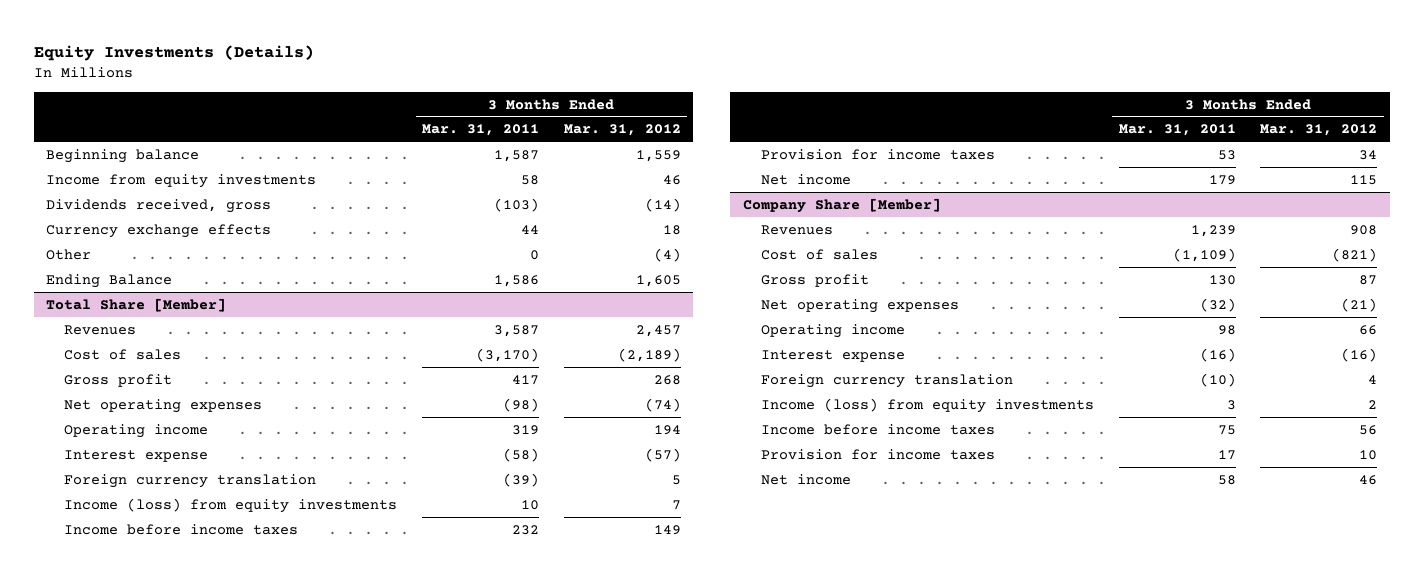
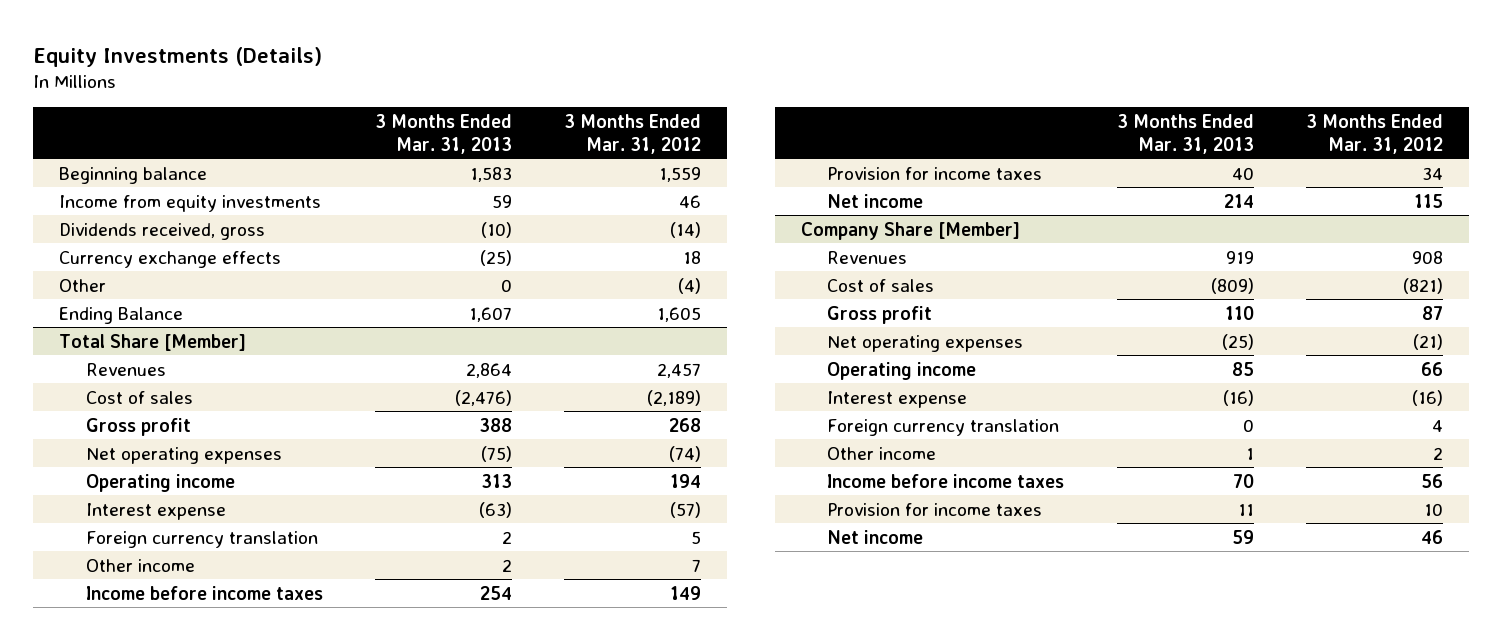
[421,124,539,137] Mar. 31, 2011 -> none
none -> [374,113,512,154] 3 Months Ended Mar. 31, 2013
[63,497,397,513] Income (loss) from equity investments -> none
none -> [85,558,195,572] Other income
[760,397,1094,413] Income (loss) from equity investments -> none
none -> [827,446,937,460] Other income

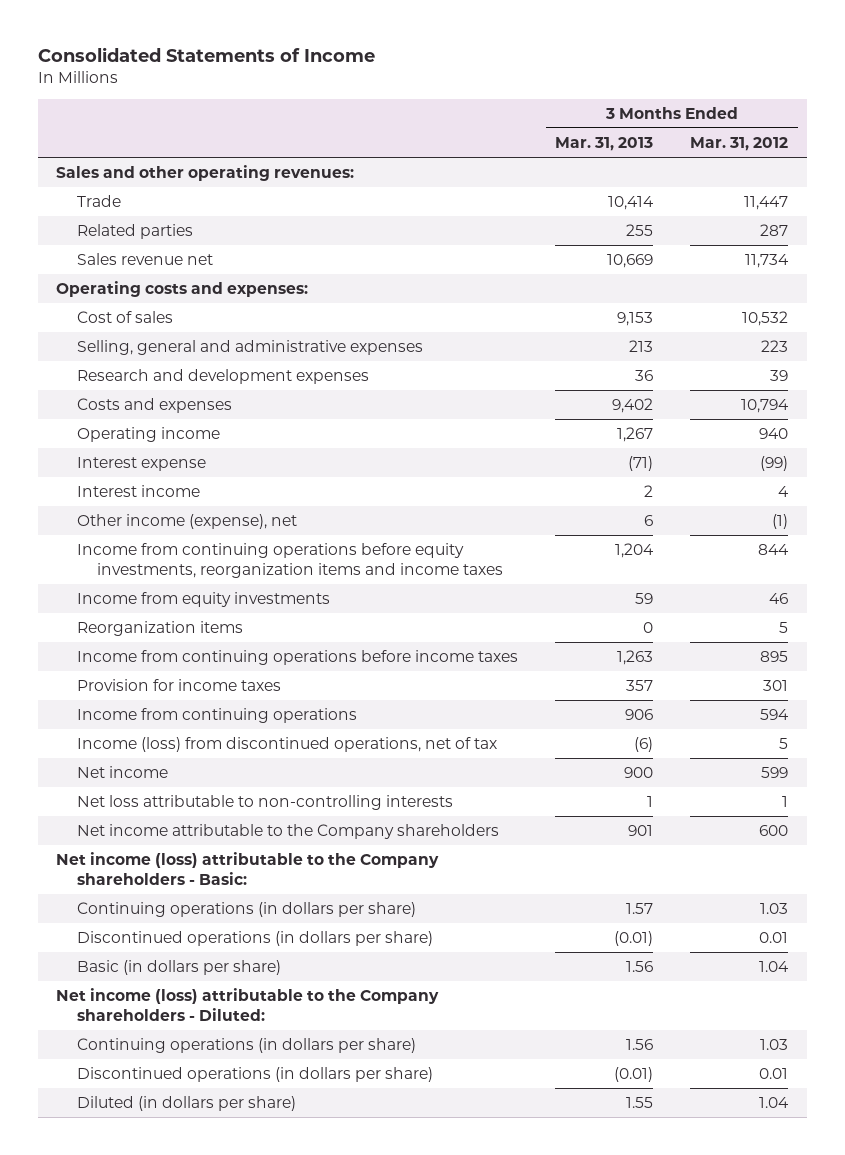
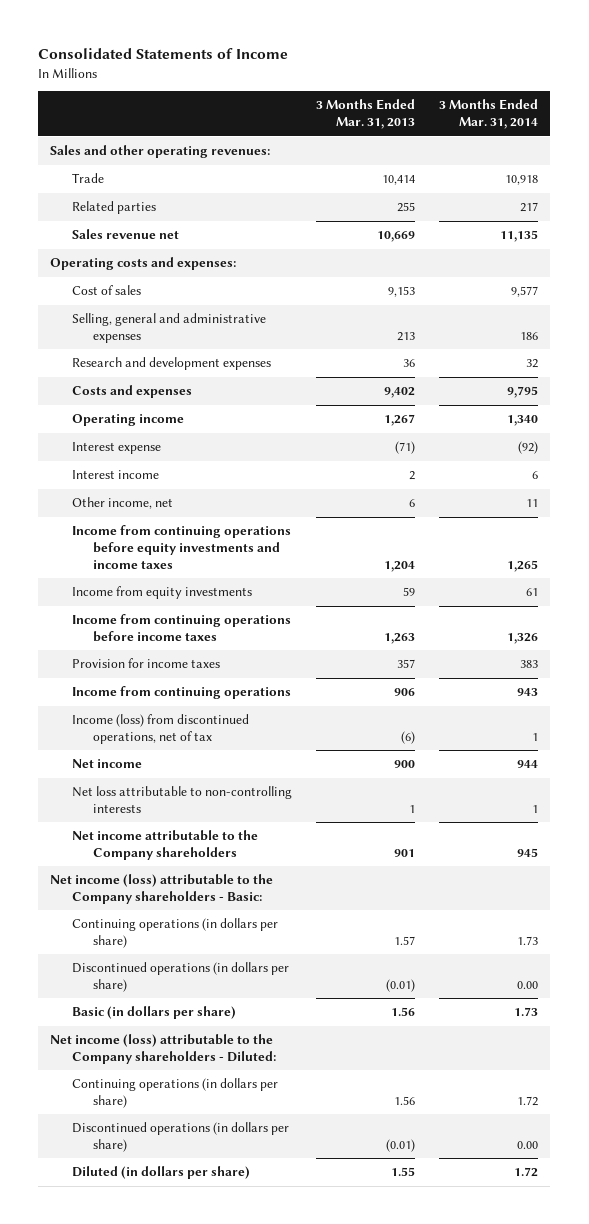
[690,136,789,151] Mar. 31, 2012 -> none
none -> [439,99,539,130] 3 Months Ended Mar. 31, 2014
[76,514,297,530] Other income (expense), net -> [71,497,173,510] Other income, net
[76,543,503,579] Income from continuing operations before equity investments, reorganization items and income taxes -> [71,525,291,569] Income from continuing operations before equity investments and income taxes
[76,621,243,637] Reorganization items -> none

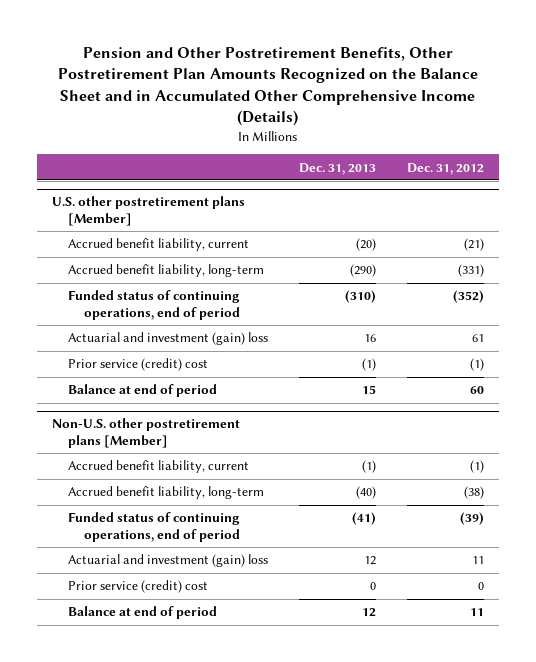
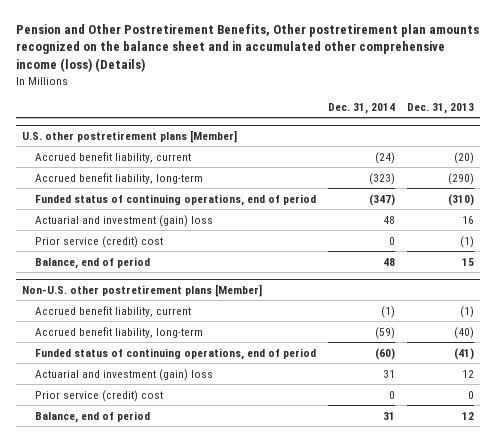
[57,47,478,126] Pension and Other Postretirement Benefits, Other Postretirement Plan Amounts Recognized on the Balance Sheet and in Accumulated Other Comprehensive Income (Details) -> [15,23,479,73] Pension and Other Postretirement Benefits, Other postretirement plan amounts recognized on the balance sheet and in accumulated other comprehensive income (loss) (Details)
[406,162,484,175] Dec. 31, 2012 -> none
none -> [327,102,395,114] Dec. 31, 2014
[68,384,218,398] Balance at end of period -> [34,256,150,269] Balance, end of period
[68,606,218,620] Balance at end of period -> [34,410,150,423] Balance, end of period

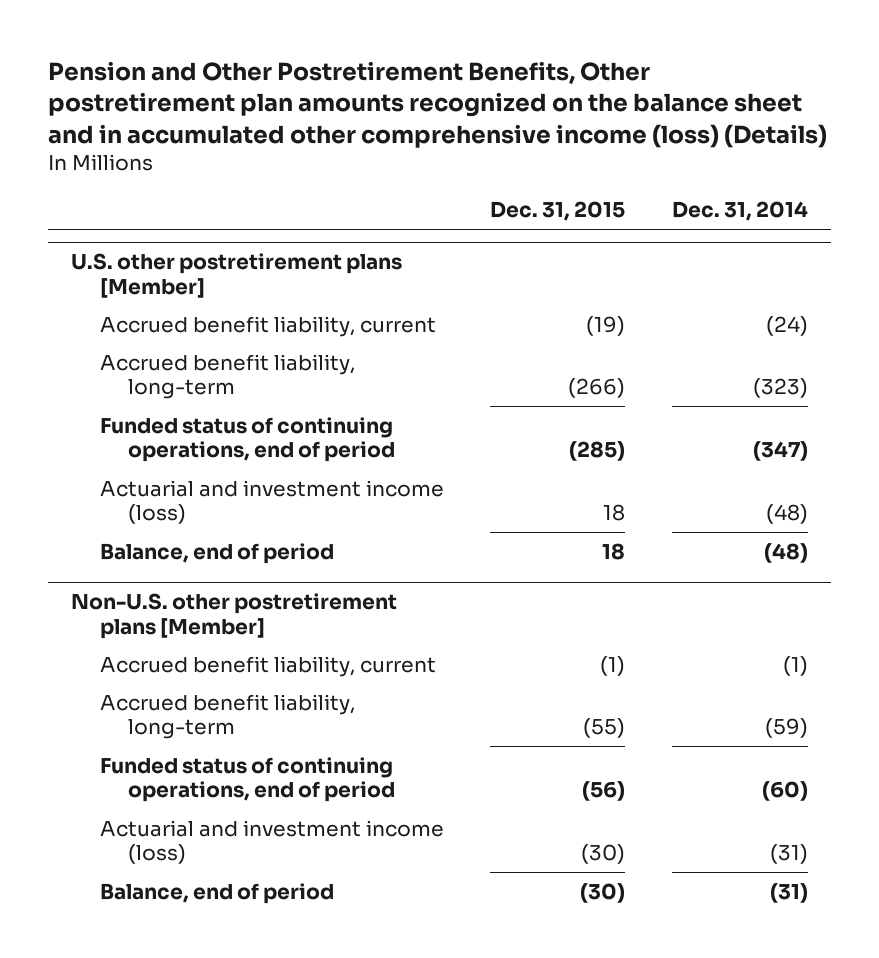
[406,102,474,114] Dec. 31, 2013 -> none
none -> [490,201,626,222] Dec. 31, 2015
[34,235,163,248] Prior service (credit) cost -> none
[34,214,213,227] Actuarial and investment (gain) loss -> [99,479,444,525] Actuarial and investment income (loss)
[382,215,395,224] 48 -> [765,504,808,525] (48)
[382,257,395,266] 48 -> [763,542,808,563] (48)
[34,389,163,402] Prior service (credit) cost -> none
[34,368,213,381] Actuarial and investment (gain) loss -> [99,819,444,865] Actuarial and investment income (loss)
[382,369,395,378] 31 -> [769,844,808,865] (31)
[382,411,395,420] 31 -> [769,882,808,903] (31)

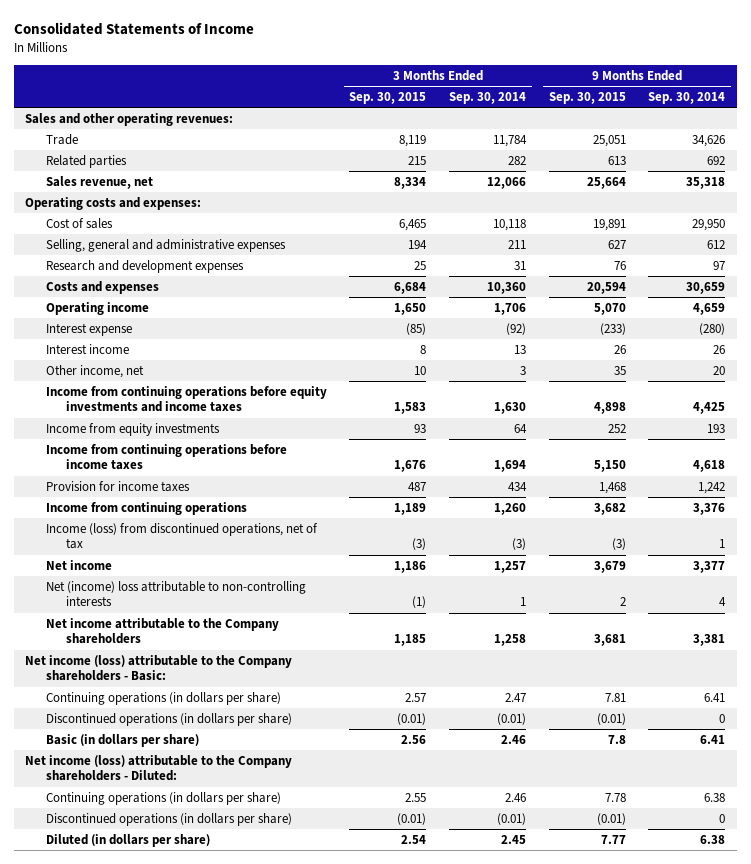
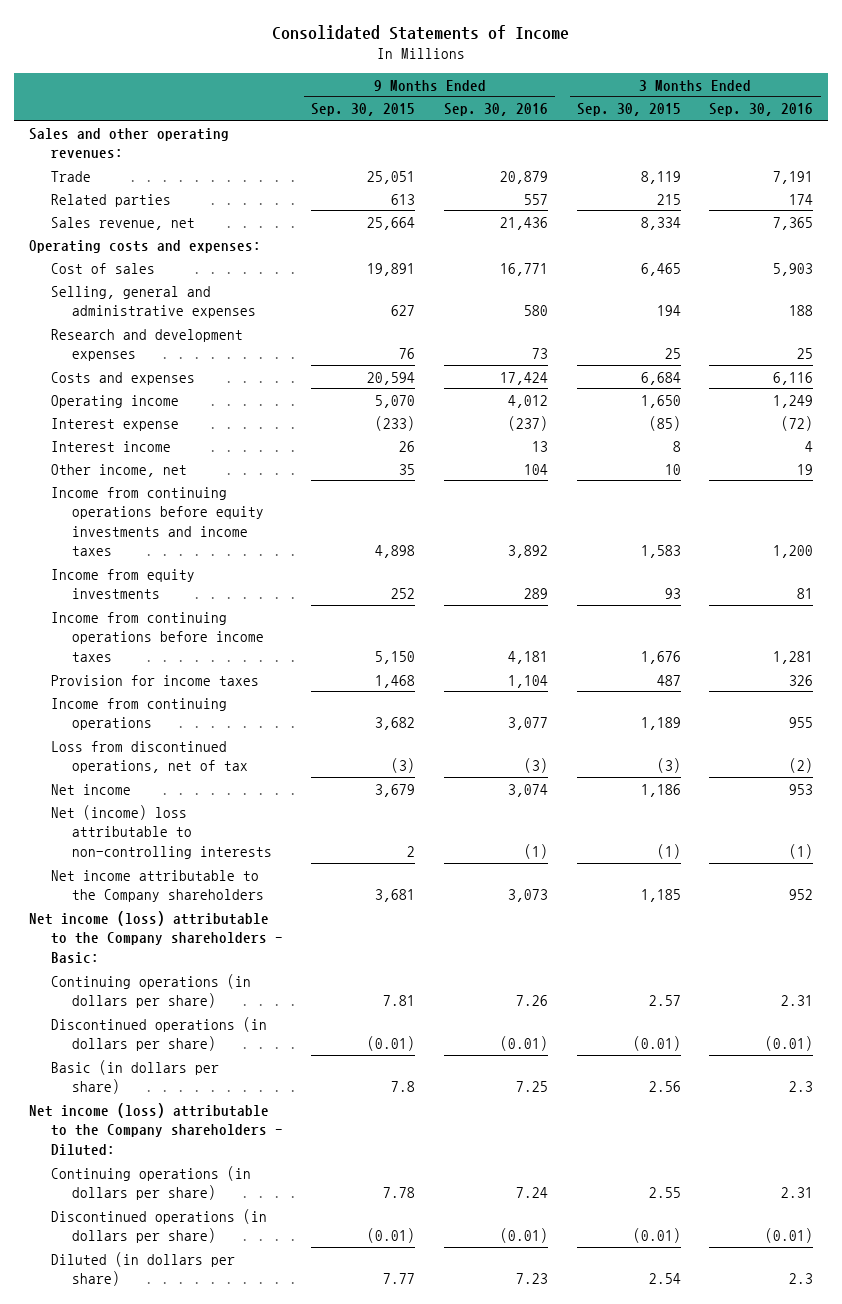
[449,91,527,104] Sep. 30, 2014 -> none
[648,91,726,104] Sep. 30, 2014 -> none
none -> [444,103,549,117] Sep. 30, 2016
none -> [709,103,814,117] Sep. 30, 2016
[45,522,318,550] Income (loss) from discontinued operations, net of tax -> [50,740,249,774] Loss from discontinued operations, net of tax

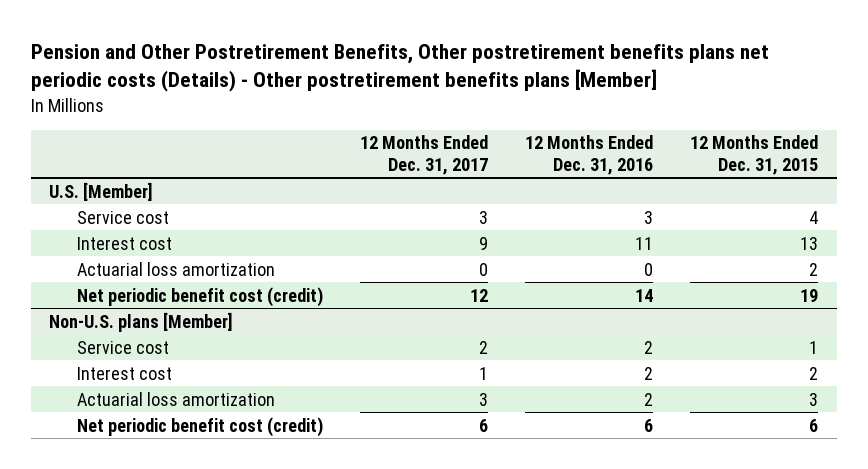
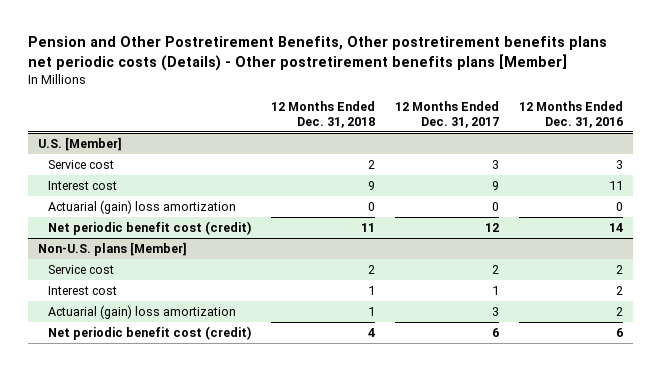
[690,135,819,175] 12 Months Ended Dec. 31, 2015 -> none
none -> [270,101,375,128] 12 Months Ended Dec. 31, 2018
[77,261,276,276] Actuarial loss amortization -> [48,199,237,214] Actuarial (gain) loss amortization
[77,391,276,406] Actuarial loss amortization -> [48,304,237,319] Actuarial (gain) loss amortization

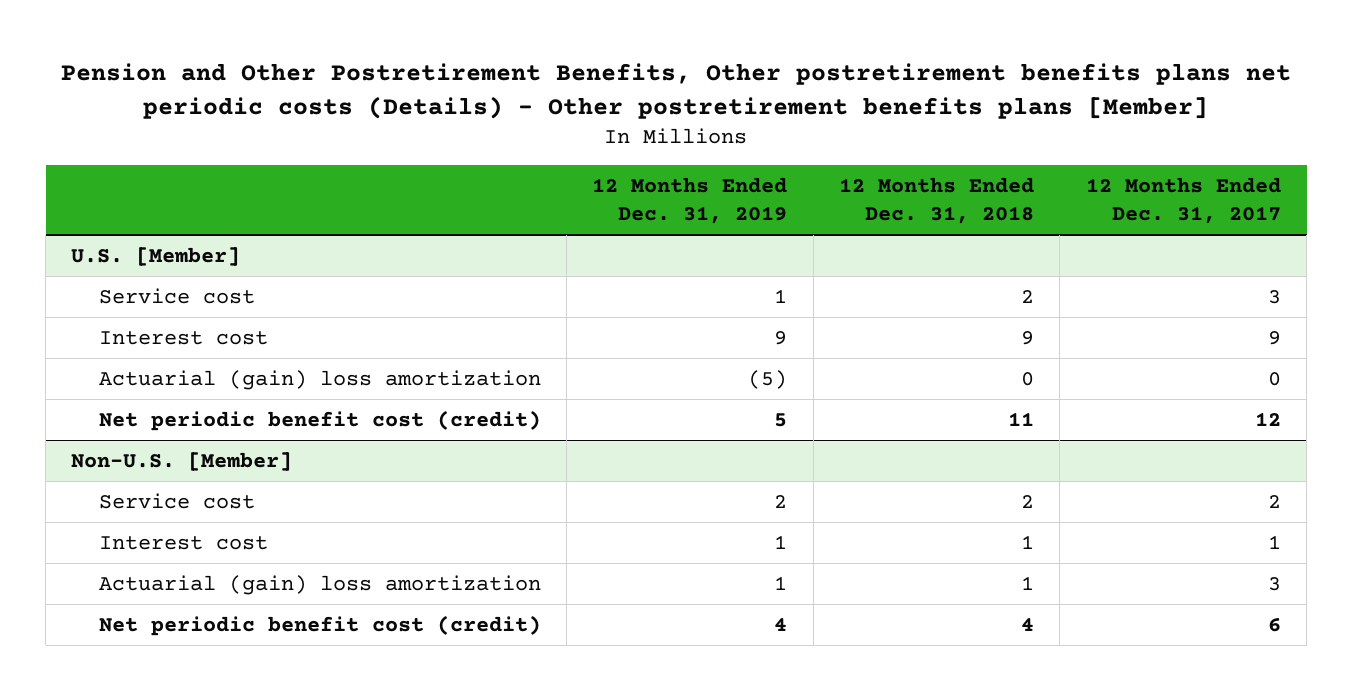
[518,101,623,128] 12 Months Ended Dec. 31, 2016 -> none
none -> [592,177,788,225] 12 Months Ended Dec. 31, 2019
[37,241,187,256] Non-U.S. plans [Member] -> [71,451,293,471] Non-U.S. [Member]

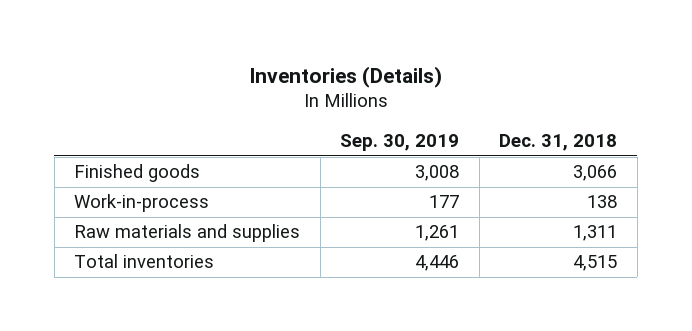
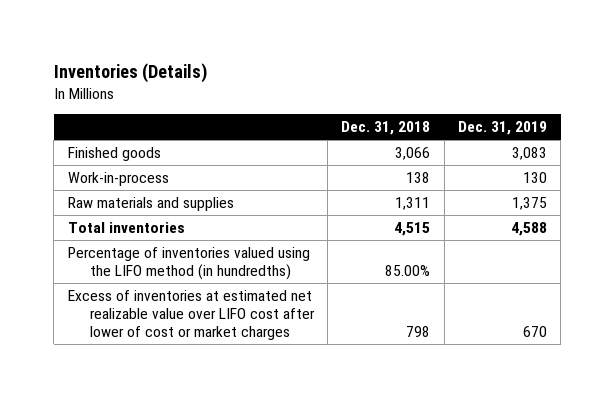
[340,134,460,152] Sep. 30, 2019 -> none
none -> [458,121,548,136] Dec. 31, 2019
none -> [67,246,310,280] Percentage of inventories valued using the LIFO method (in hundredths)
none -> [67,289,315,340] Excess of inventories at estimated net realizable value over LIFO cost after lower of cost or market charges

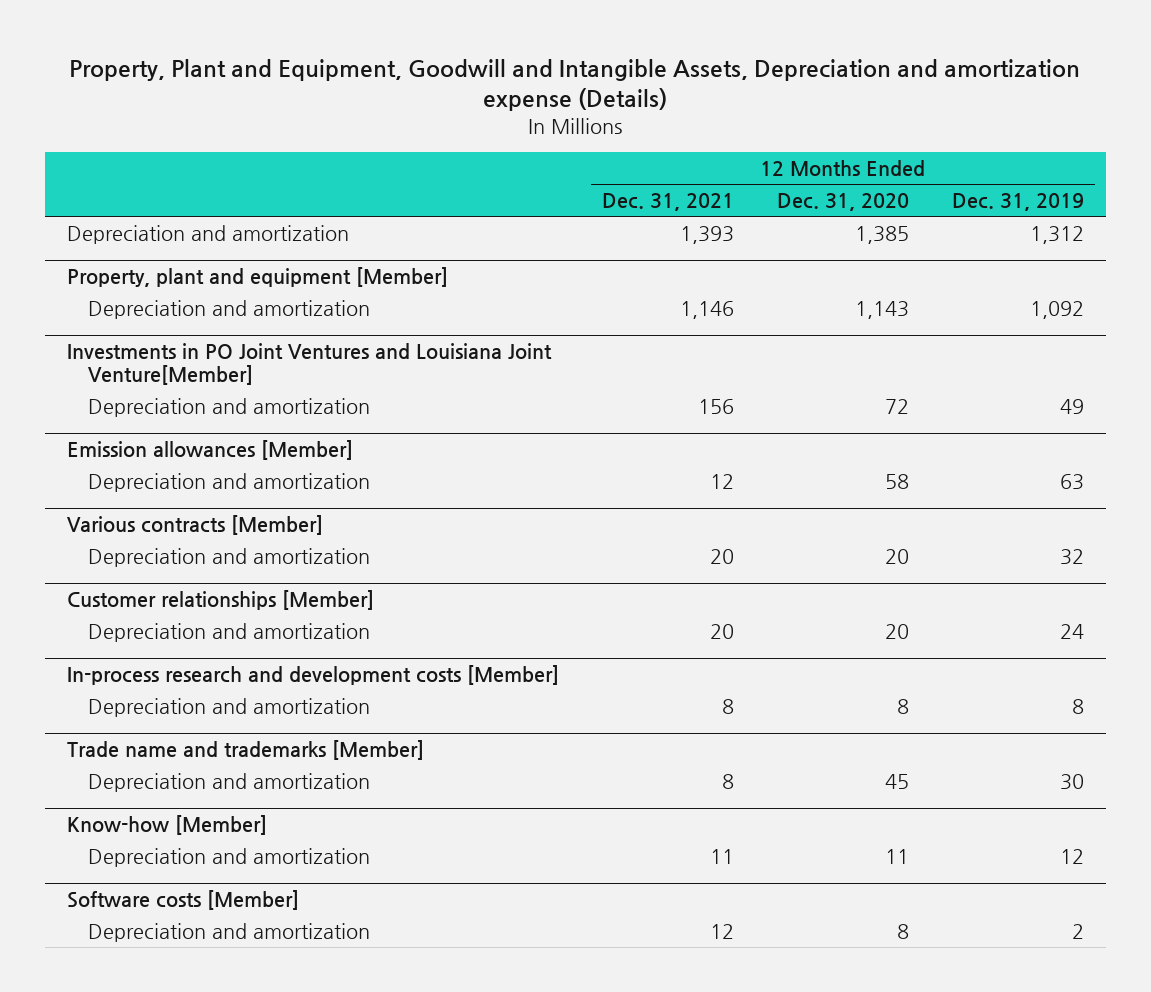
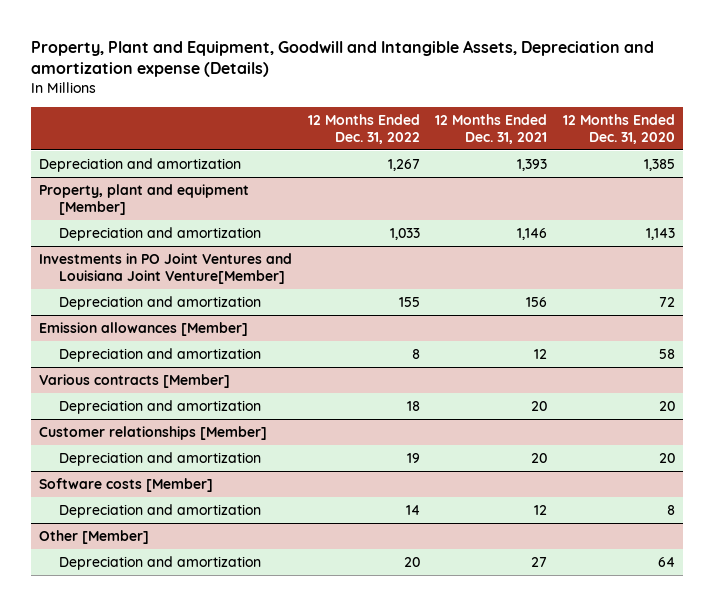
[952,192,1085,211] Dec. 31, 2019 -> none
none -> [307,113,420,144] 12 Months Ended Dec. 31, 2022
[66,665,559,686] In-process research and development costs [Member] -> none
[87,697,370,717] Depreciation and amortization -> none
[66,740,424,761] Trade name and trademarks [Member] -> none
[87,772,370,792] Depreciation and amortization -> none
[66,815,267,836] Know-how [Member] -> none
[87,847,370,867] Depreciation and amortization -> none
none -> [39,529,150,544] Other [Member]
none -> [58,555,261,570] Depreciation and amortization

